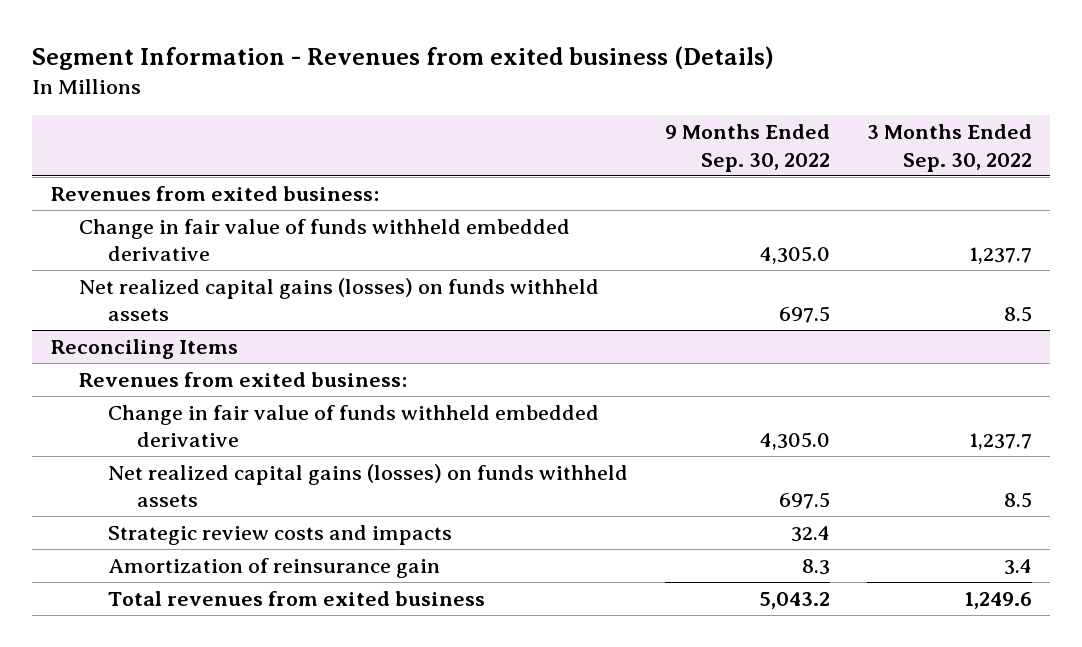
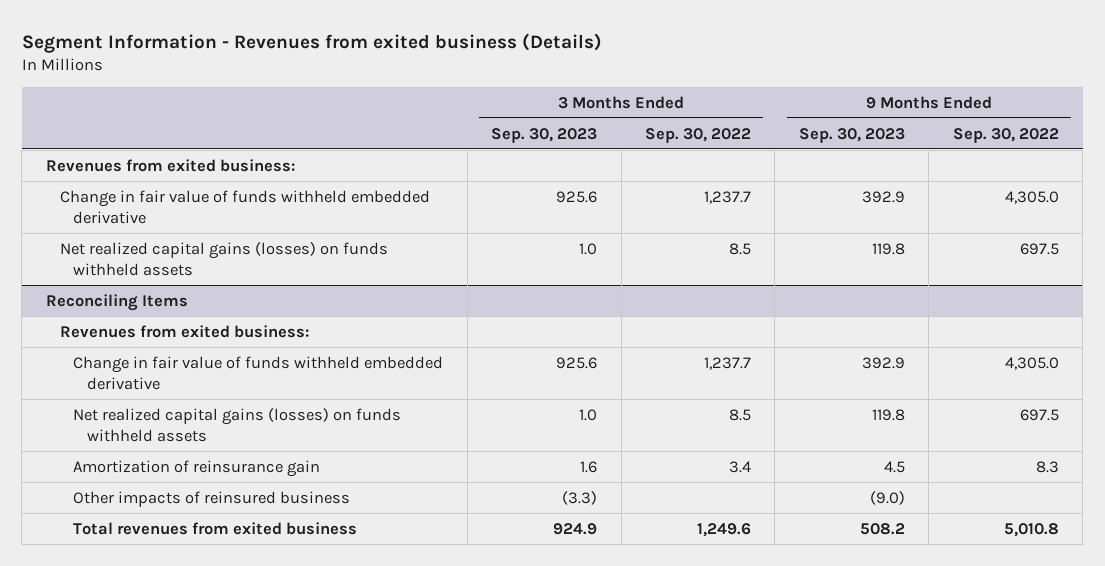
none -> [491,127,598,143] Sep. 30, 2023
none -> [798,127,905,143] Sep. 30, 2023
[108,524,453,545] Strategic review costs and impacts -> none
none -> [73,490,351,507] Other impacts of reinsured business
[758,591,830,609] 5,043.2 -> [1003,522,1059,537] 5,010.8

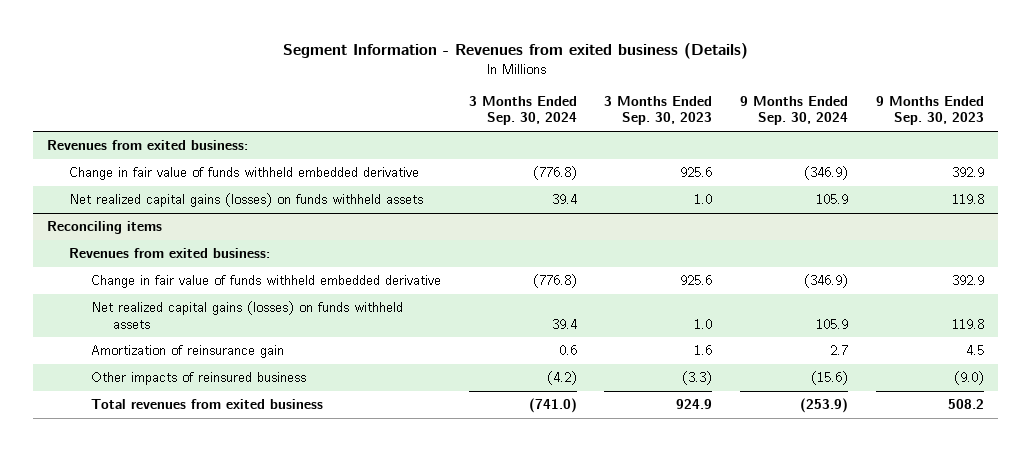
[644,127,751,143] Sep. 30, 2022 -> none
[952,127,1059,143] Sep. 30, 2022 -> none
none -> [468,95,577,126] 3 Months Ended Sep. 30, 2024
none -> [740,95,849,126] 9 Months Ended Sep. 30, 2024
[45,293,188,311] Reconciling Items -> [47,221,163,235] Reconciling items

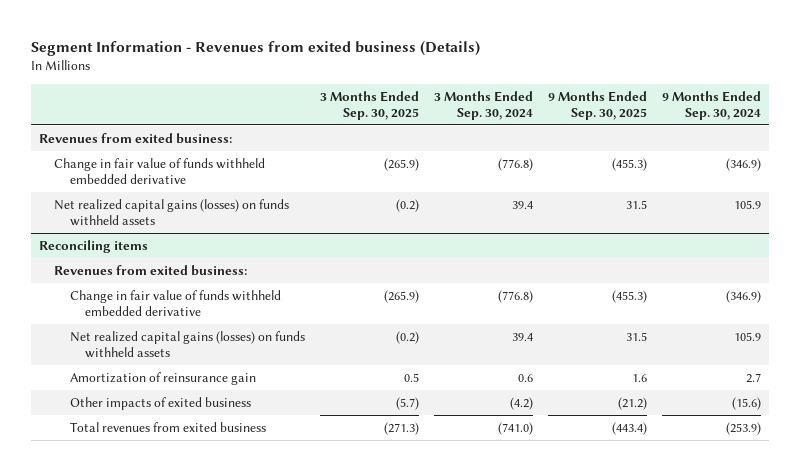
[604,95,713,126] 3 Months Ended Sep. 30, 2023 -> none
[875,95,984,126] 9 Months Ended Sep. 30, 2023 -> none
none -> [319,90,419,120] 3 Months Ended Sep. 30, 2025
none -> [548,90,648,120] 9 Months Ended Sep. 30, 2025
[90,372,306,386] Other impacts of reinsured business -> [69,396,251,410] Other impacts of exited business

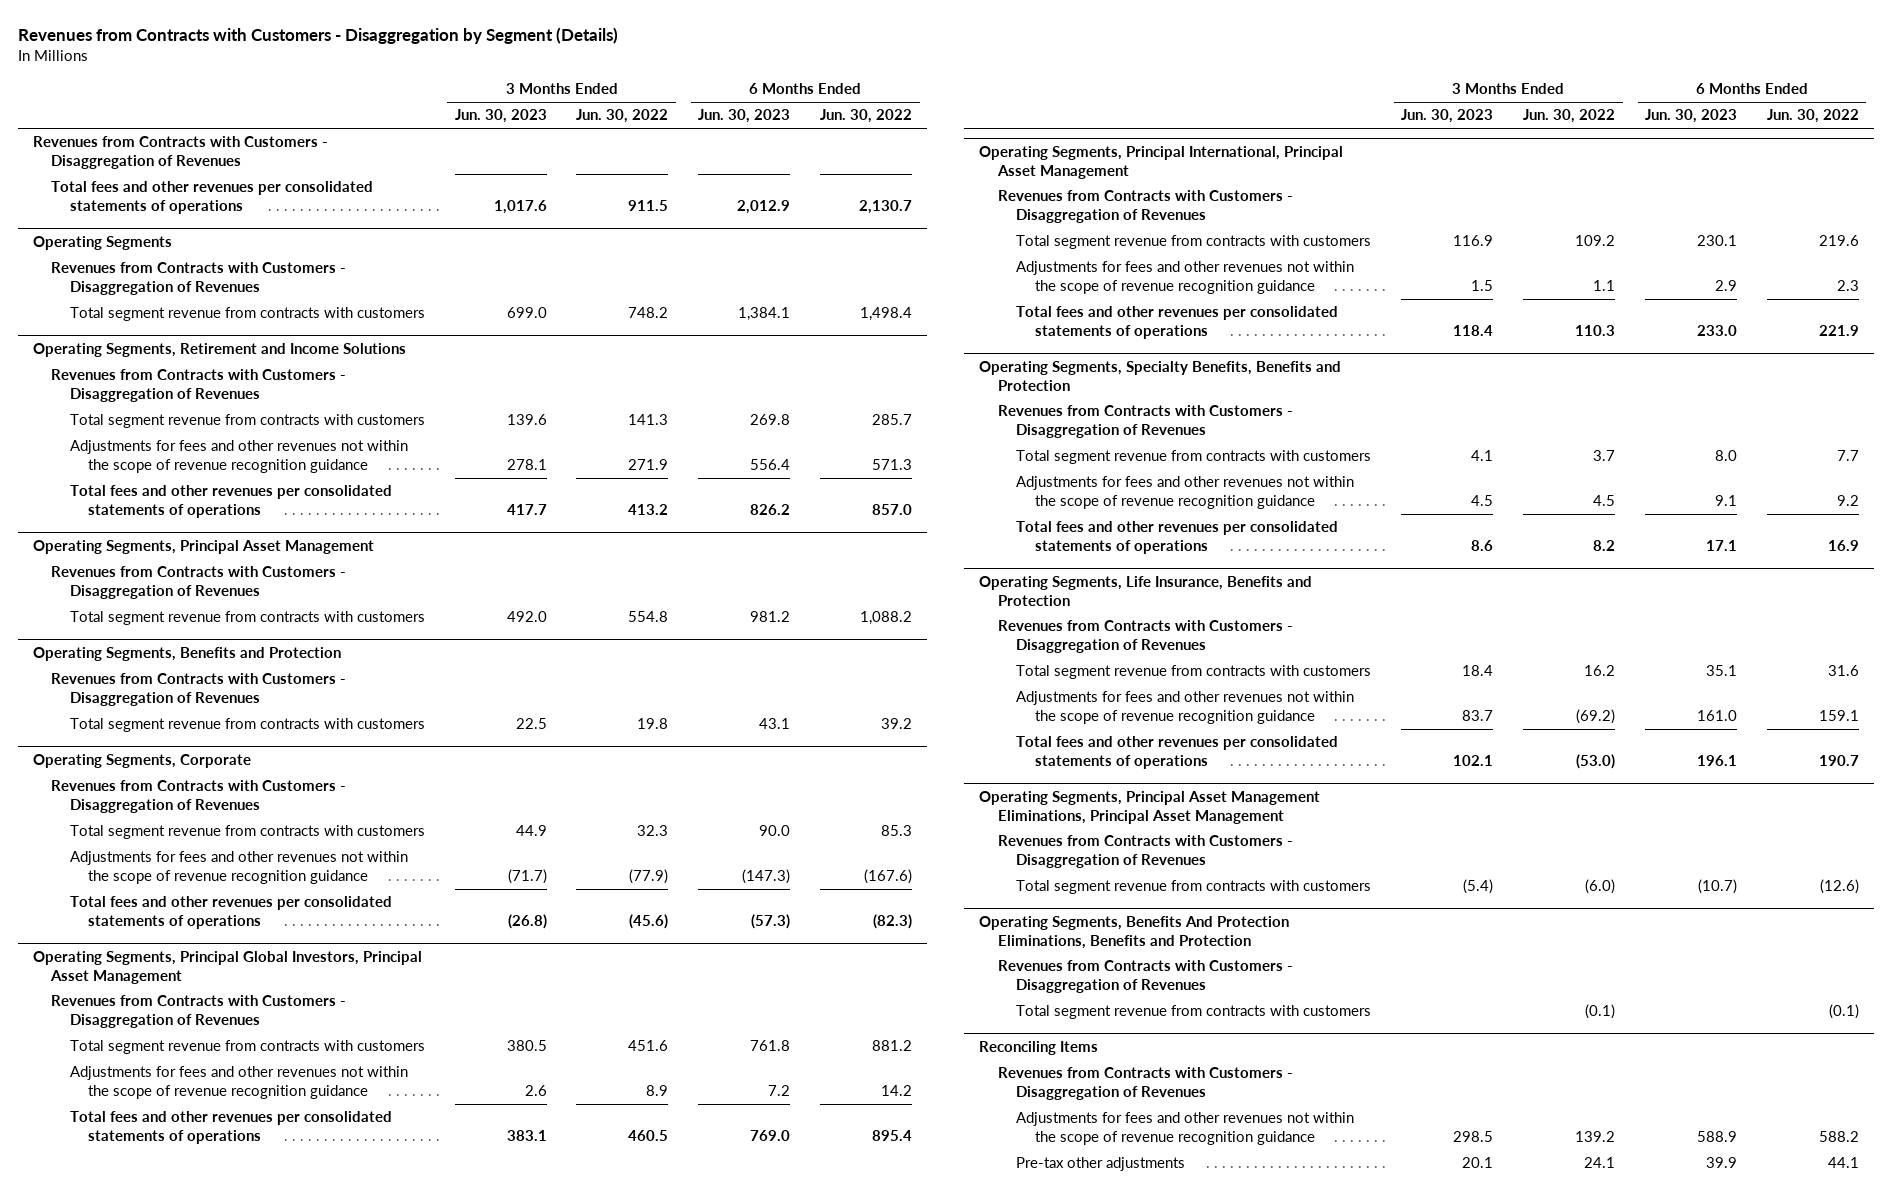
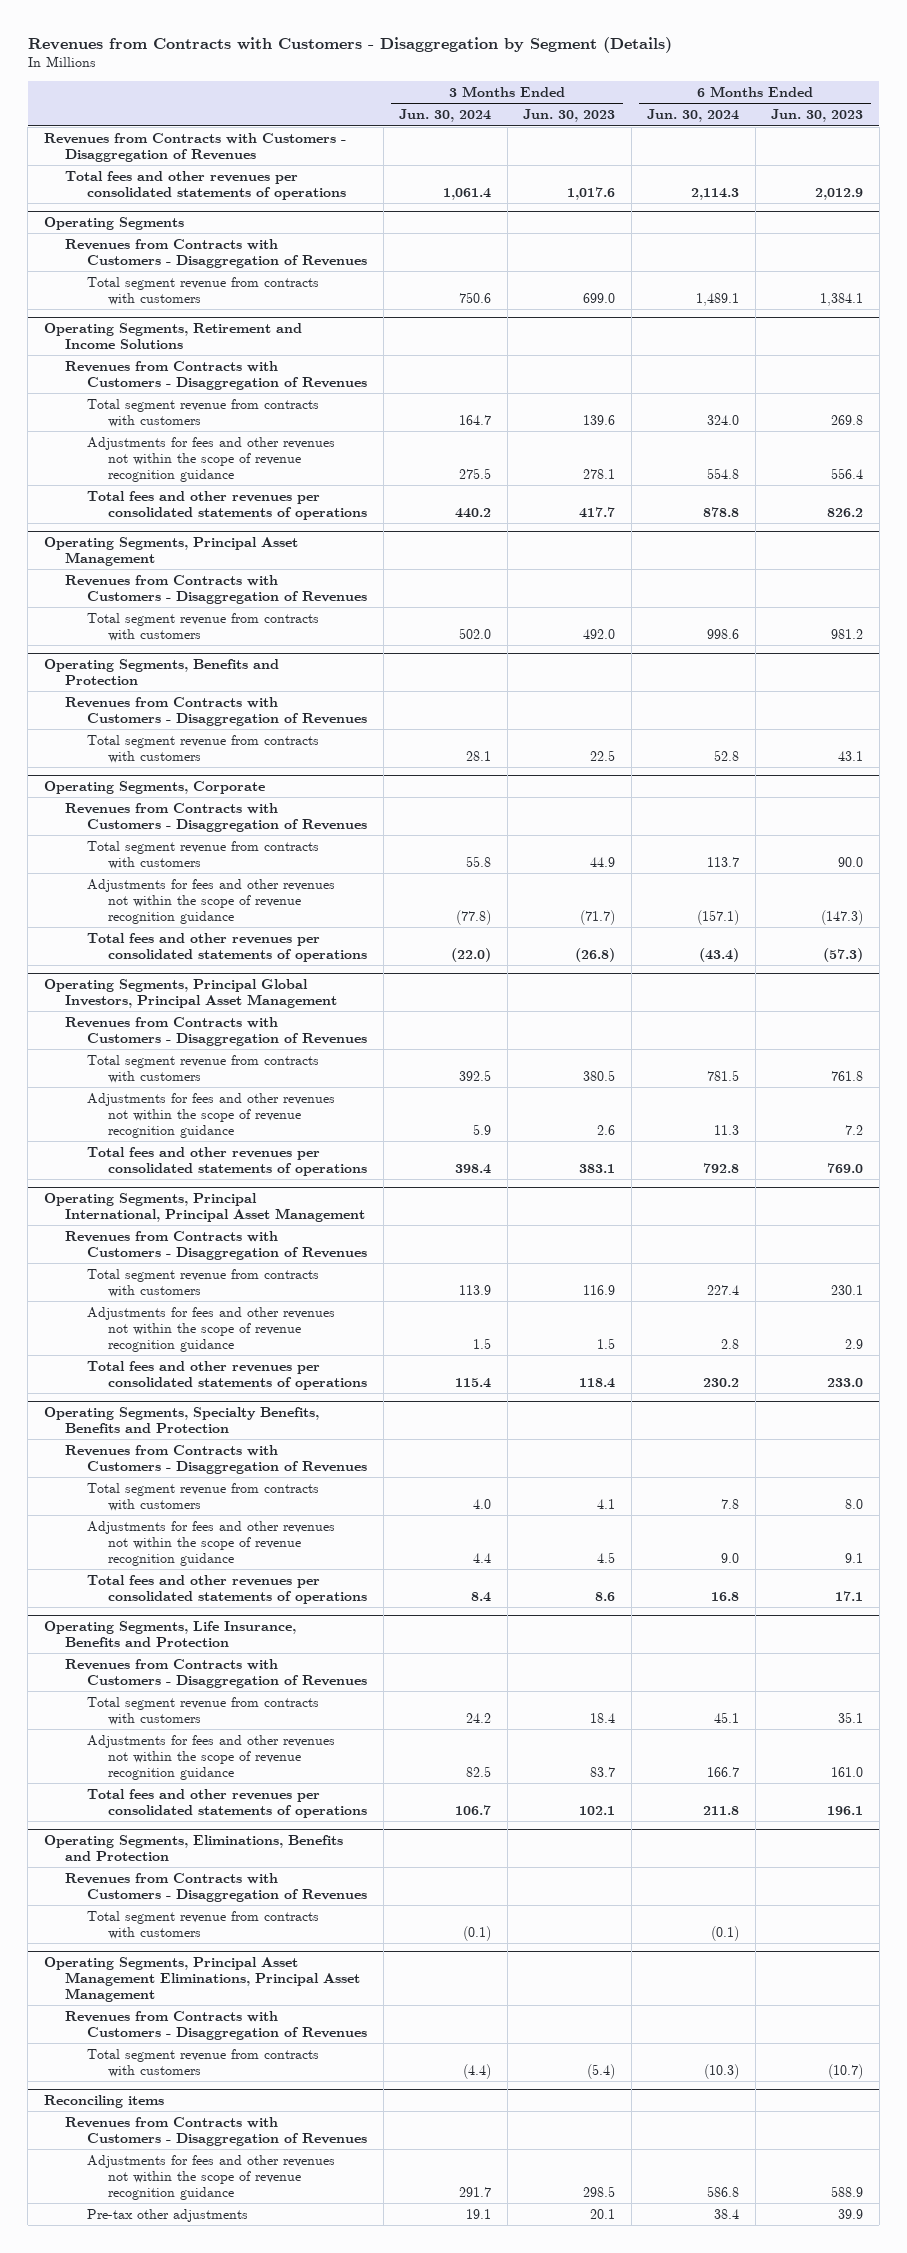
[576,109,669,124] Jun. 30, 2022 -> none
[820,109,913,124] Jun. 30, 2022 -> none
none -> [399,109,492,123] Jun. 30, 2024
none -> [647,109,740,123] Jun. 30, 2024
none -> [43,1834,343,1861] Operating Segments, Eliminations, Benefits and Protection
none -> [65,1872,367,1902] Revenues from Contracts with Customers - Disaggregation of Revenues
none -> [86,1910,319,1939] Total segment revenue from contracts with customers
[979,915,1290,949] Operating Segments, Benefits And Protection Eliminations, Benefits and Protection -> none
[997,960,1293,994] Revenues from Contracts with Customers - Disaggregation of Revenues -> none
[1016,1005,1372,1020] Total segment revenue from contracts with customers -> none
[979,1040,1099,1055] Reconciling Items -> [43,2094,164,2108] Reconciling items

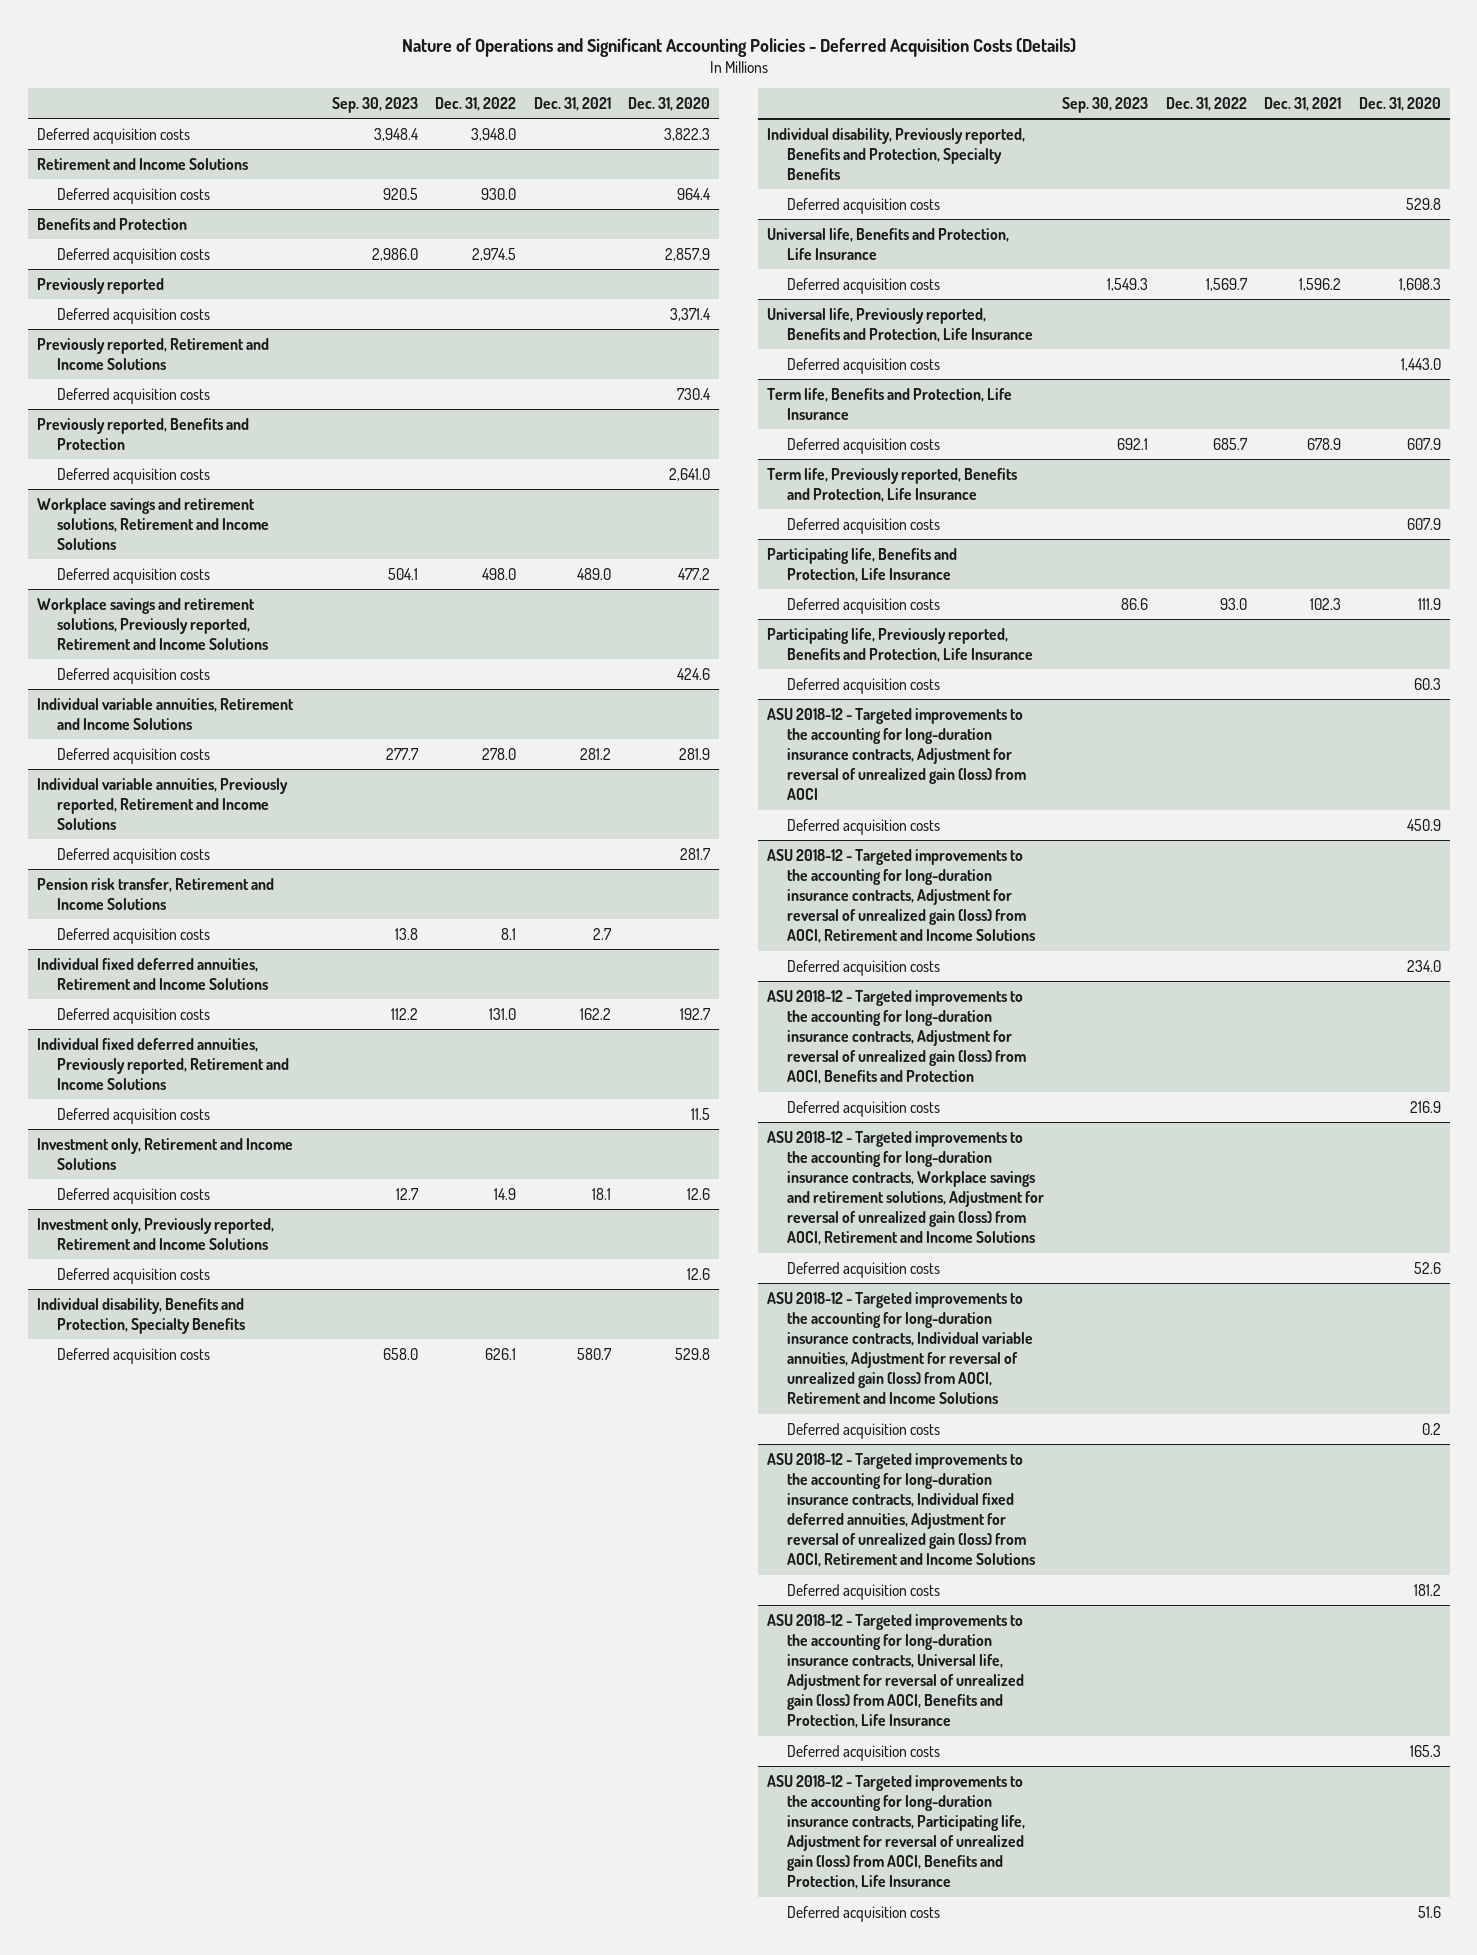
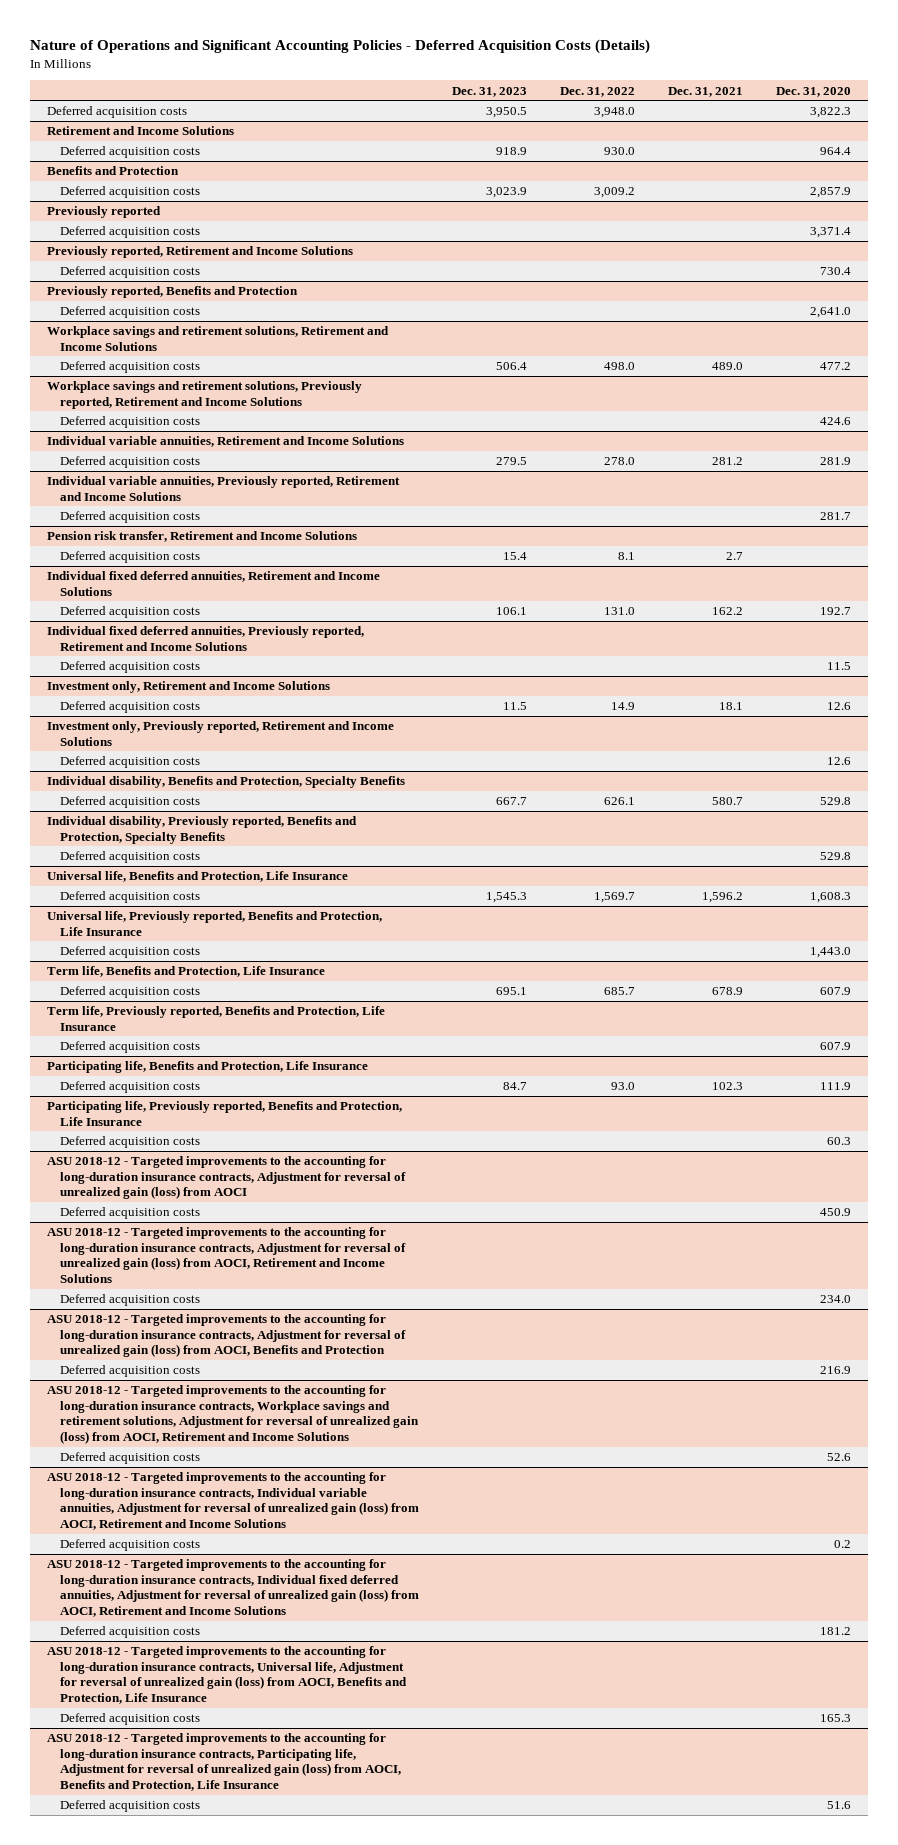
[331,96,418,113] Sep. 30, 2023 -> none
none -> [452,86,528,97] Dec. 31, 2023
[472,247,517,261] 2,974.5 -> [594,187,636,199] 3,009.2

